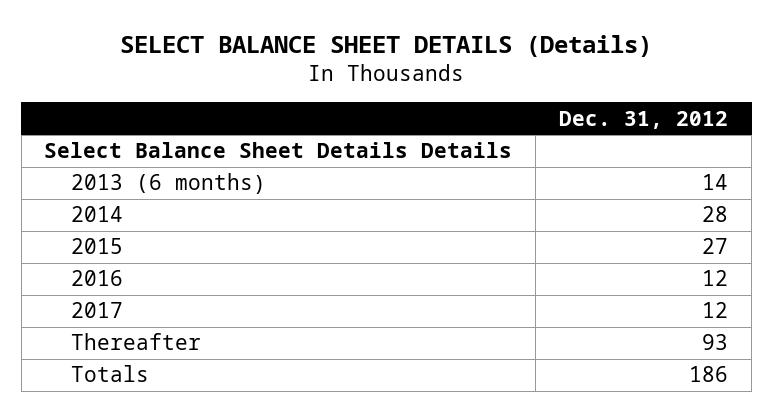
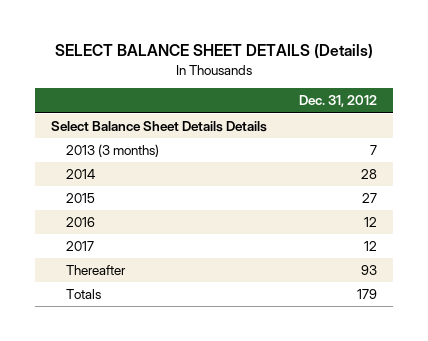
[70,173,266,195] 2013 (6 months) -> [65,144,159,158] 2013 (3 months)
[702,174,729,191] 14 -> [369,145,377,156] 7
[689,366,729,383] 186 -> [356,289,377,300] 179

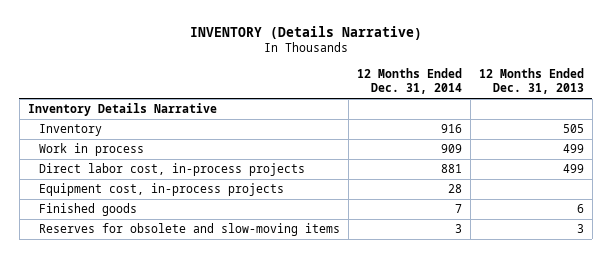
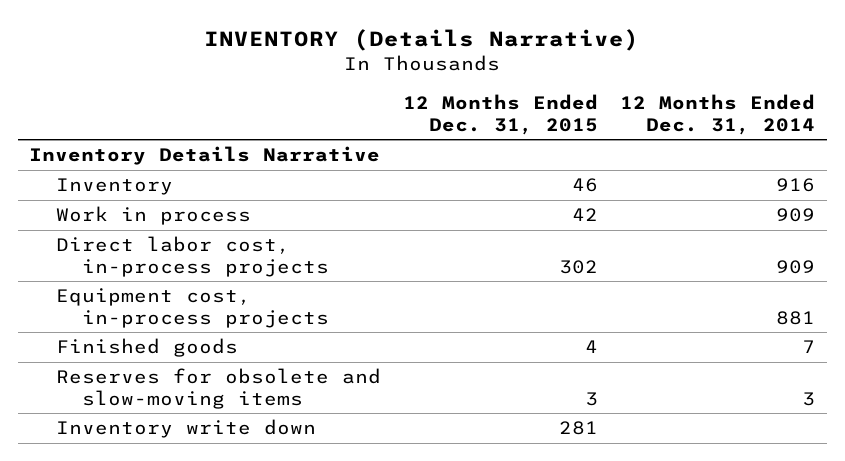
[478,67,584,95] 12 Months Ended Dec. 31, 2013 -> none
none -> [403,94,599,135] 12 Months Ended Dec. 31, 2015
[440,164,462,174] 881 -> [776,259,816,274] 909
[447,184,462,194] 28 -> [776,310,816,325] 881
none -> [55,419,316,439] Inventory write down

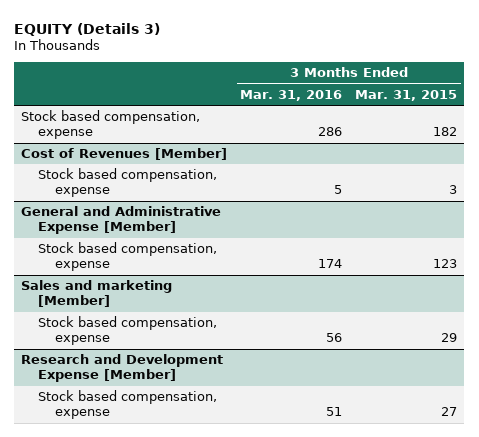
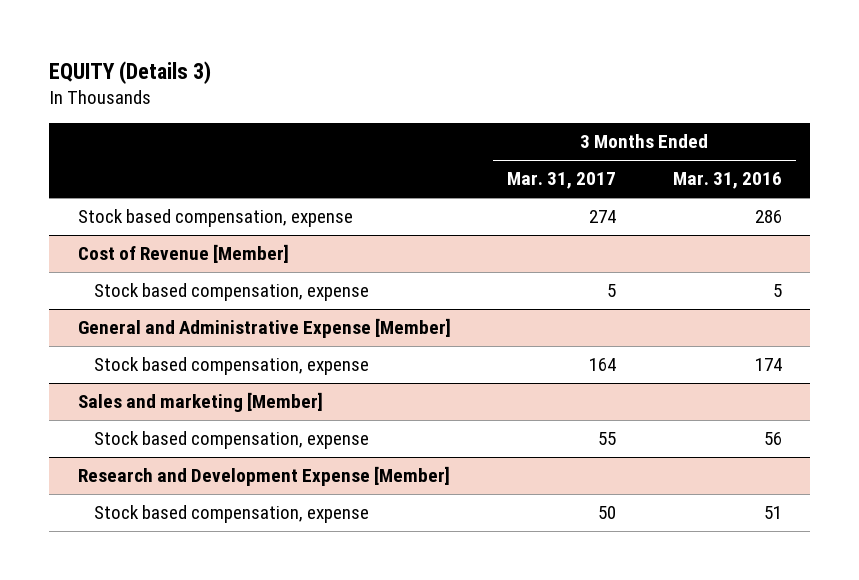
[355,89,458,101] Mar. 31, 2015 -> none
none -> [507,172,617,190] Mar. 31, 2017
[21,148,228,161] Cost of Revenues [Member] -> [77,244,289,264] Cost of Revenue [Member]

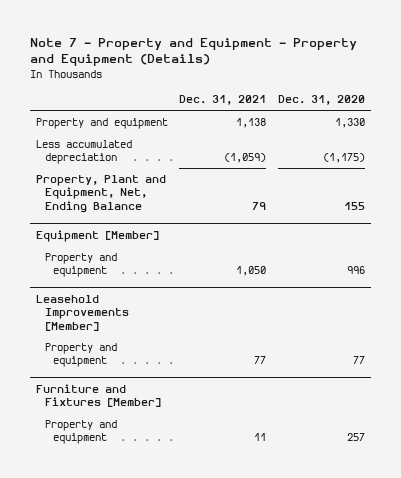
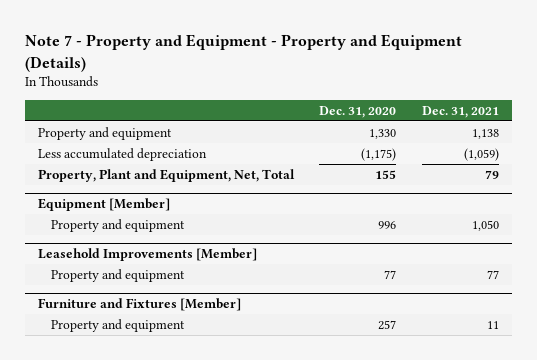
[35,174,166,213] Property, Plant and Equipment, Net, Ending Balance -> [37,168,295,182] Property, Plant and Equipment, Net, Total

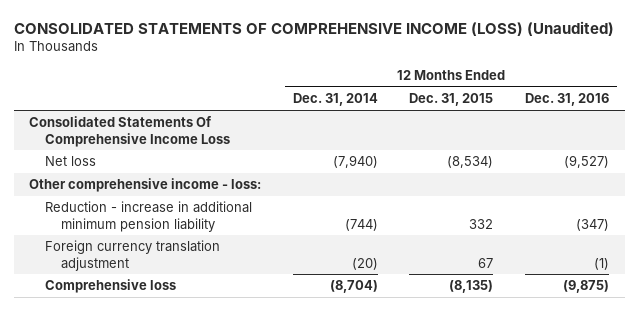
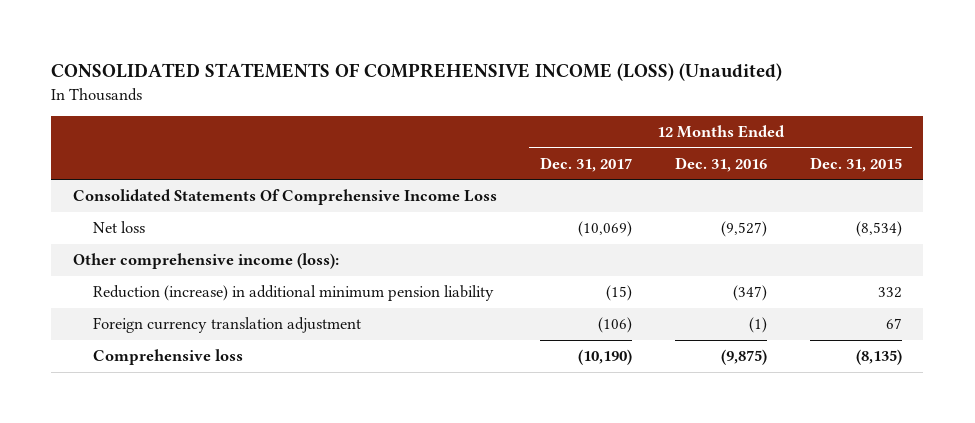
[292,93,378,107] Dec. 31, 2014 -> none
none -> [539,156,632,172] Dec. 31, 2017
[29,178,262,193] Other comprehensive income - loss: -> [72,253,339,270] Other comprehensive income (loss):
[45,201,253,232] Reduction - increase in additional minimum pension liability -> [93,285,495,302] Reduction (increase) in additional minimum pension liability

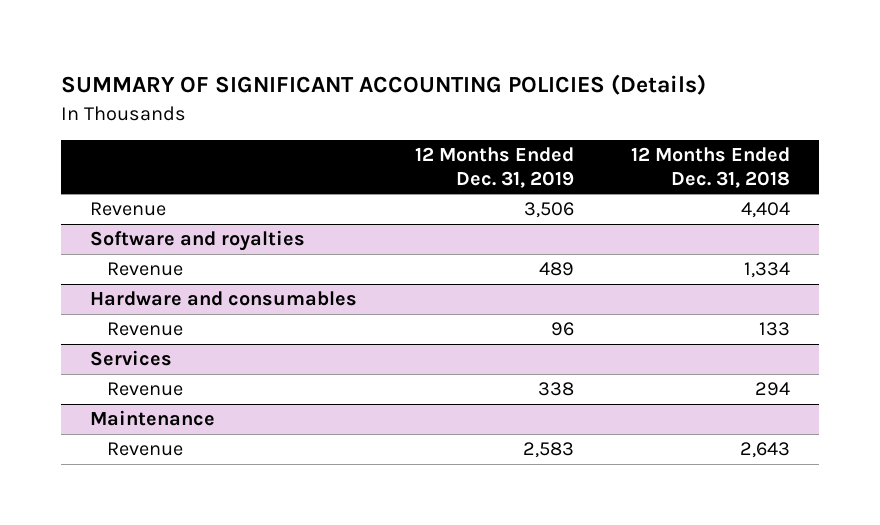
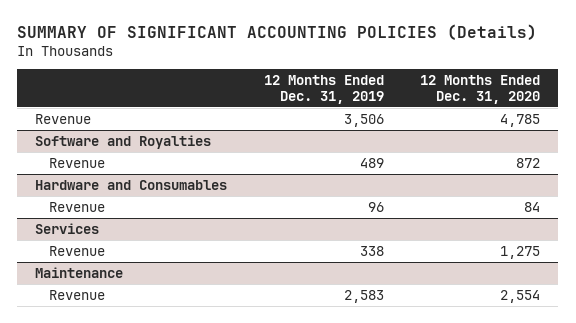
[631,146,791,189] 12 Months Ended Dec. 31, 2018 -> none
none -> [420,74,541,104] 12 Months Ended Dec. 31, 2020
[89,230,305,252] Software and royalties -> [35,134,212,149] Software and Royalties
[89,291,357,307] Hardware and consumables -> [35,179,228,190] Hardware and Consumables

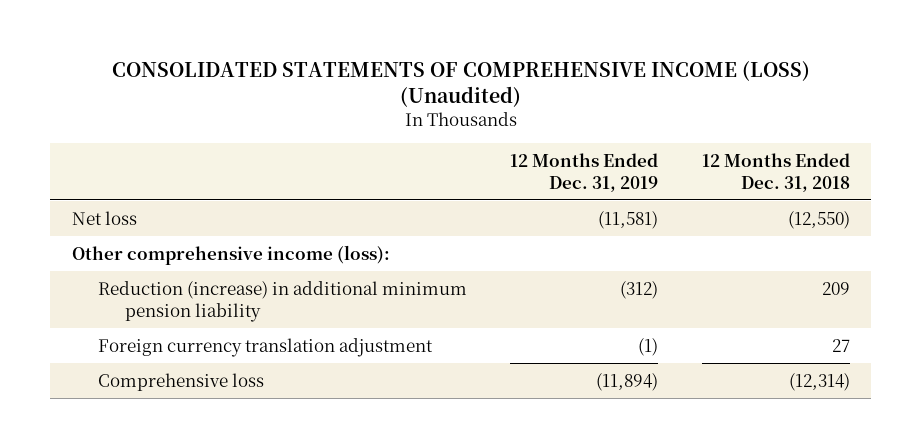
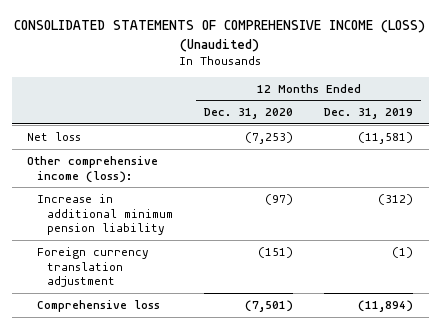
[701,152,850,192] 12 Months Ended Dec. 31, 2018 -> none
none -> [204,108,294,120] Dec. 31, 2020
[98,280,468,322] Reduction (increase) in additional minimum pension liability -> [37,193,174,236] Increase in additional minimum pension liability

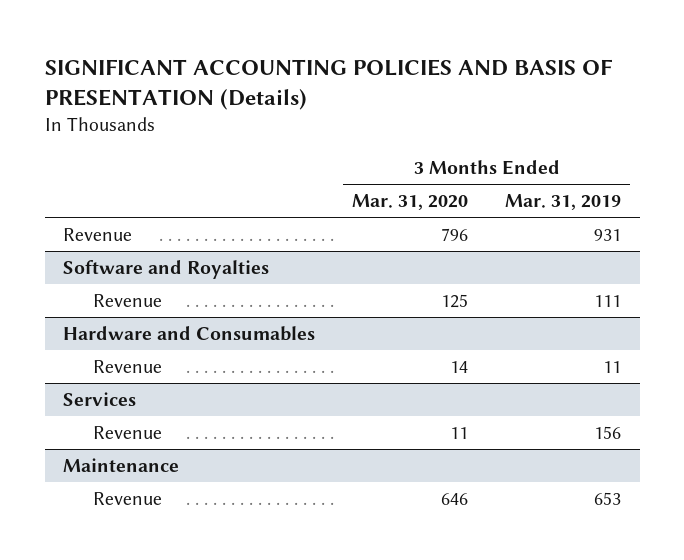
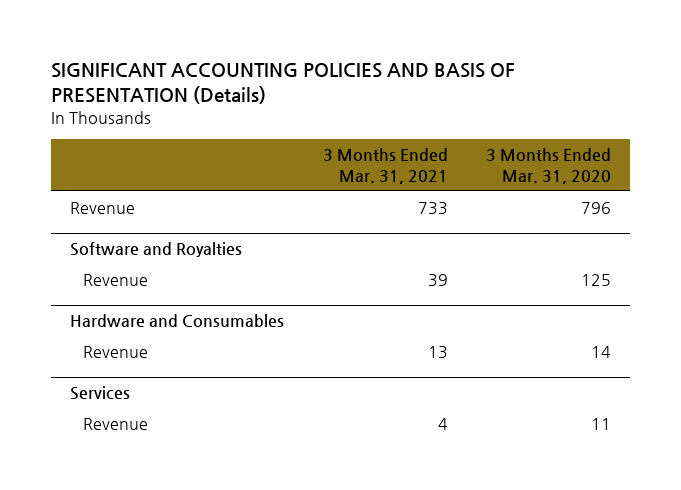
[505,194,622,211] Mar. 31, 2019 -> none
none -> [322,148,448,184] 3 Months Ended Mar. 31, 2021
[63,457,180,472] Maintenance -> none
[92,491,162,505] Revenue -> none

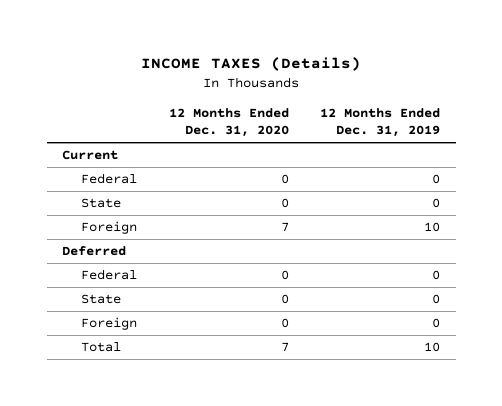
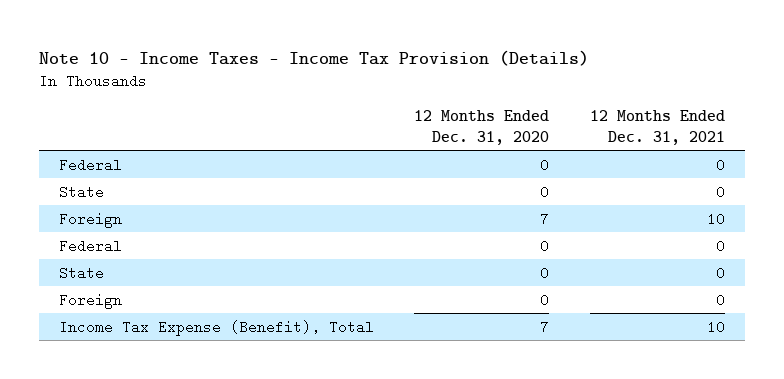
[141,57,362,72] INCOME TAXES (Details) -> [39,50,590,67] Note 10 - Income Taxes - Income Tax Provision (Details)
[320,108,441,138] 12 Months Ended Dec. 31, 2019 -> none
none -> [589,110,725,145] 12 Months Ended Dec. 31, 2021
[62,150,119,161] Current -> none
[62,246,127,257] Deferred -> none
[81,342,122,353] Total -> none
none -> [59,319,375,336] Income Tax Expense (Benefit), Total

